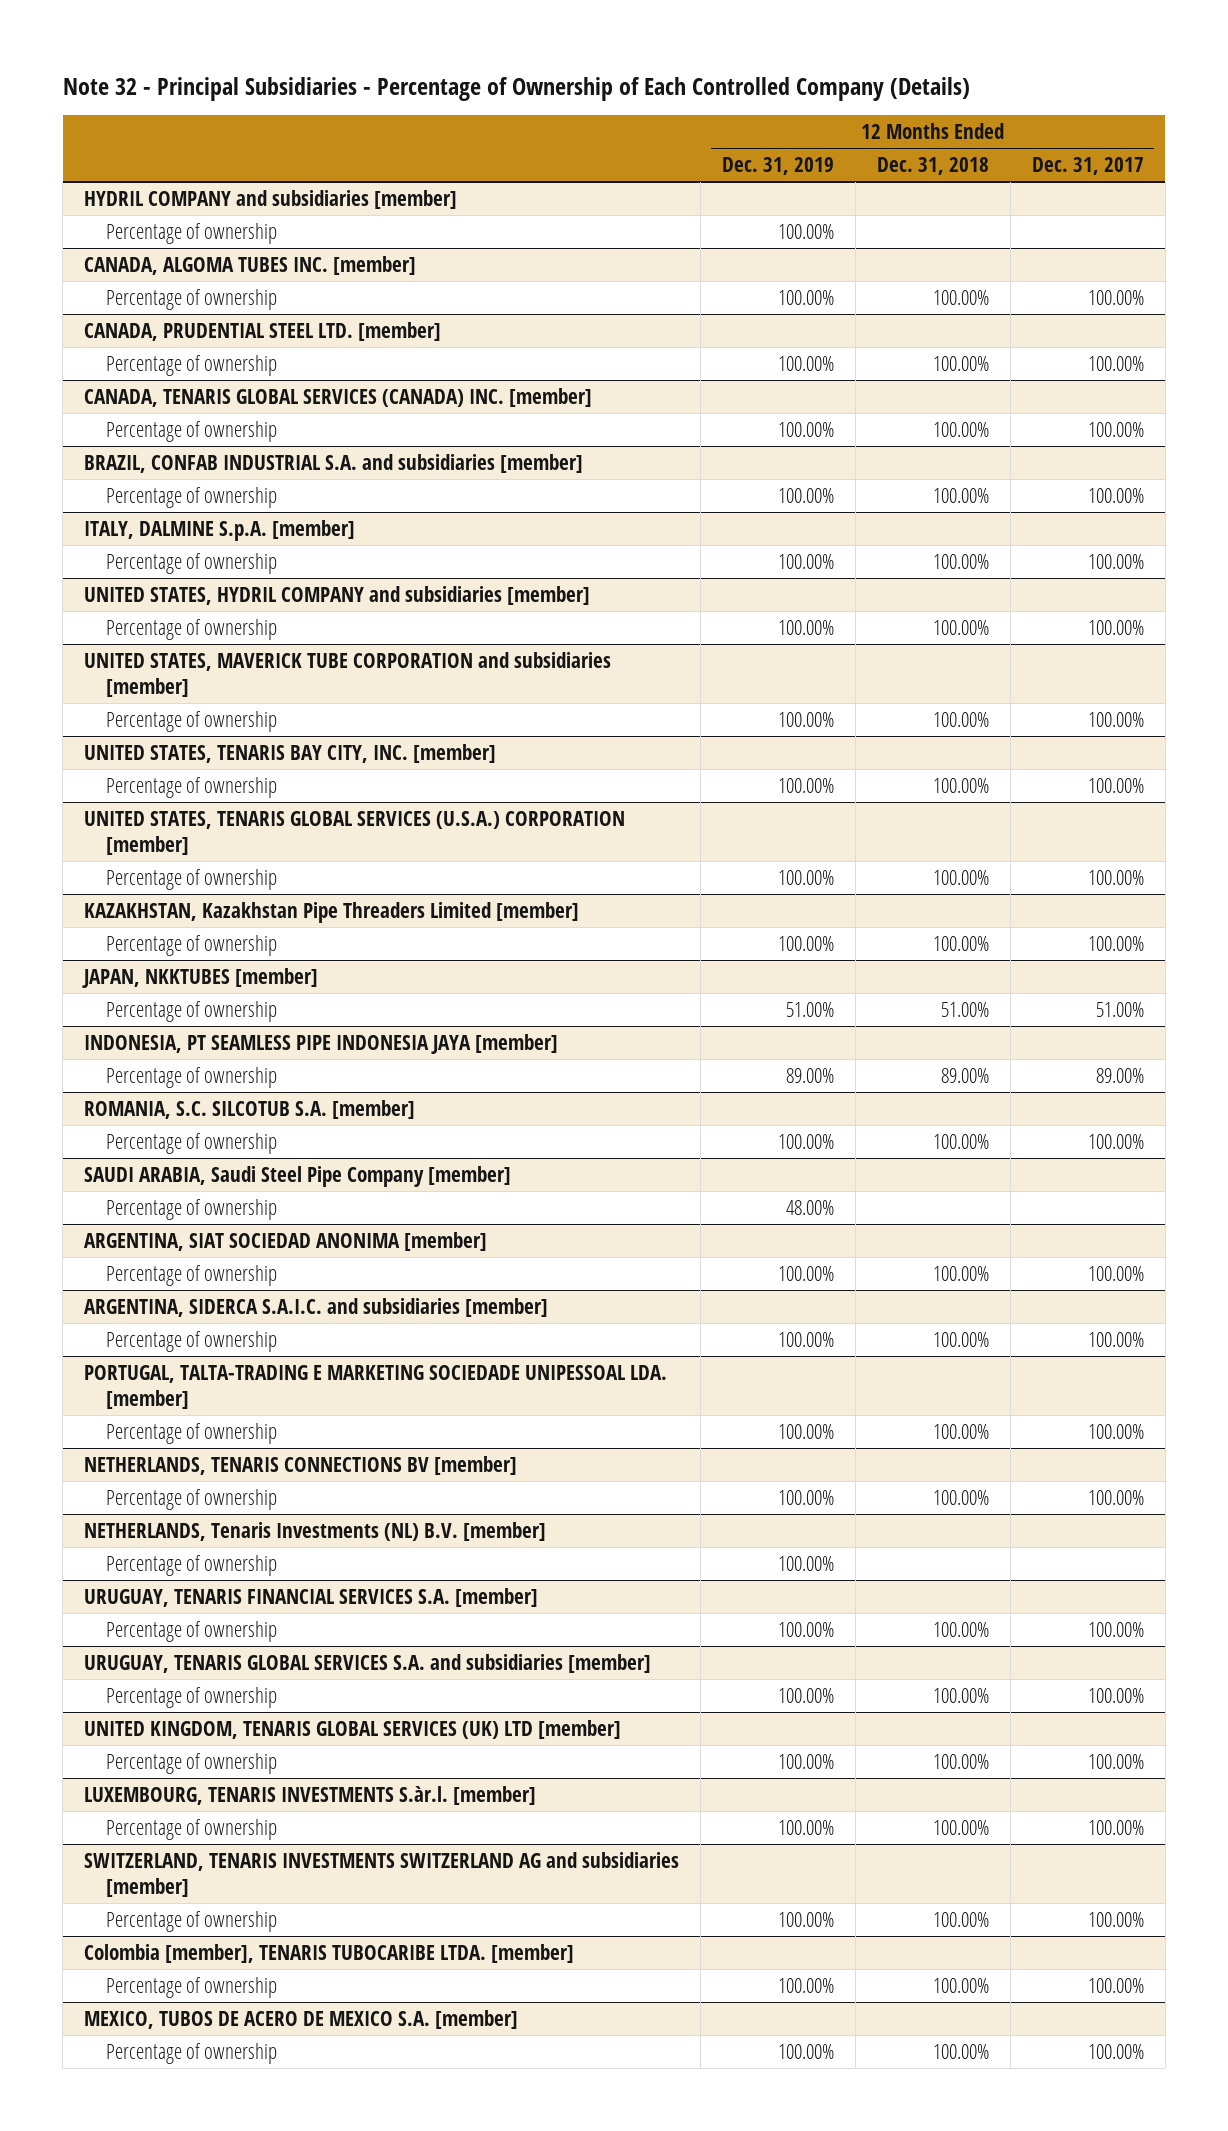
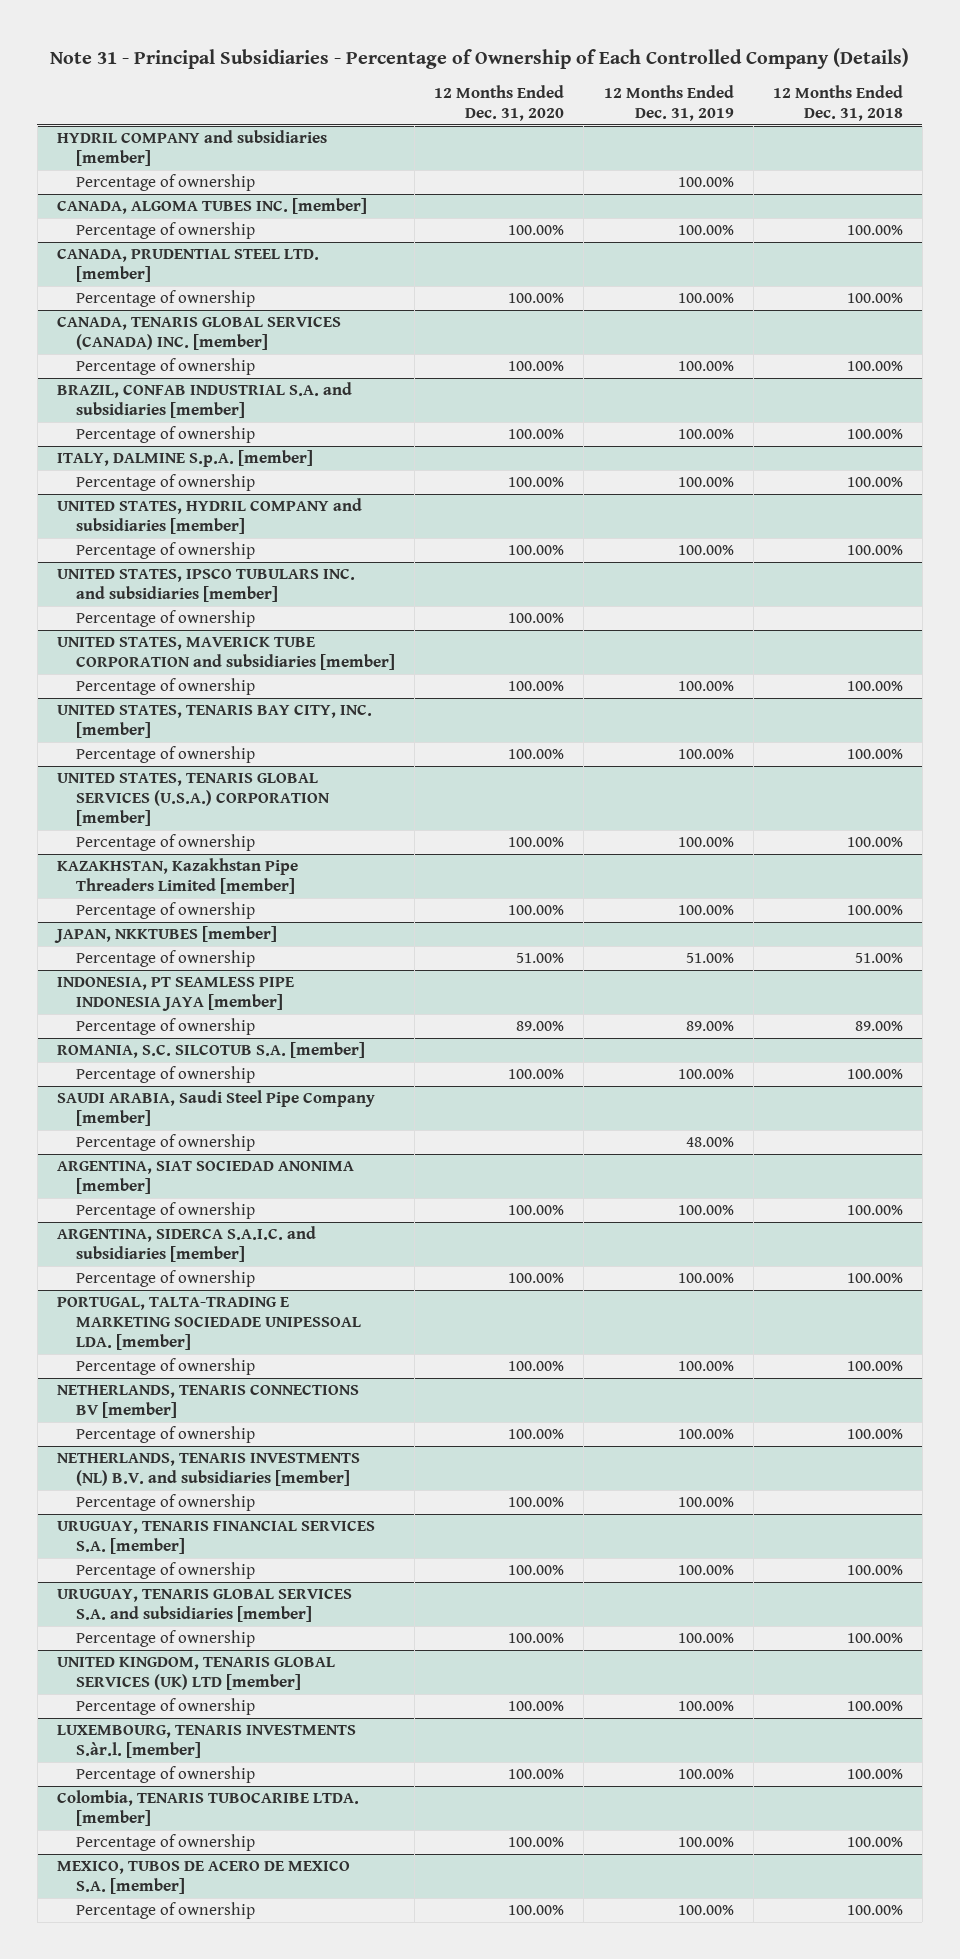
[62,76,970,101] Note 32 - Principal Subsidiaries - Percentage of Ownership of Each Controlled Company (Details) -> [49,47,909,69] Note 31 - Principal Subsidiaries - Percentage of Ownership of Each Controlled Company (Details)
[1031,156,1144,175] Dec. 31, 2017 -> none
none -> [434,85,565,122] 12 Months Ended Dec. 31, 2020
none -> [57,568,356,603] UNITED STATES, IPSCO TUBULARS INC. and subsidiaries [member]
none -> [76,610,256,628] Percentage of ownership
[84,1521,547,1541] NETHERLANDS, Tenaris Investments (NL) B.V. [member] -> [57,1453,361,1487] NETHERLANDS, TENARIS INVESTMENTS (NL) B.V. and subsidiaries [member]
[84,1851,680,1898] SWITZERLAND, TENARIS INVESTMENTS SWITZERLAND AG and subsidiaries [member] -> none
[105,1910,277,1932] Percentage of ownership -> none
[84,1943,575,1963] Colombia [member], TENARIS TUBOCARIBE LTDA. [member] -> [57,1790,360,1827] Colombia, TENARIS TUBOCARIBE LTDA. [member]

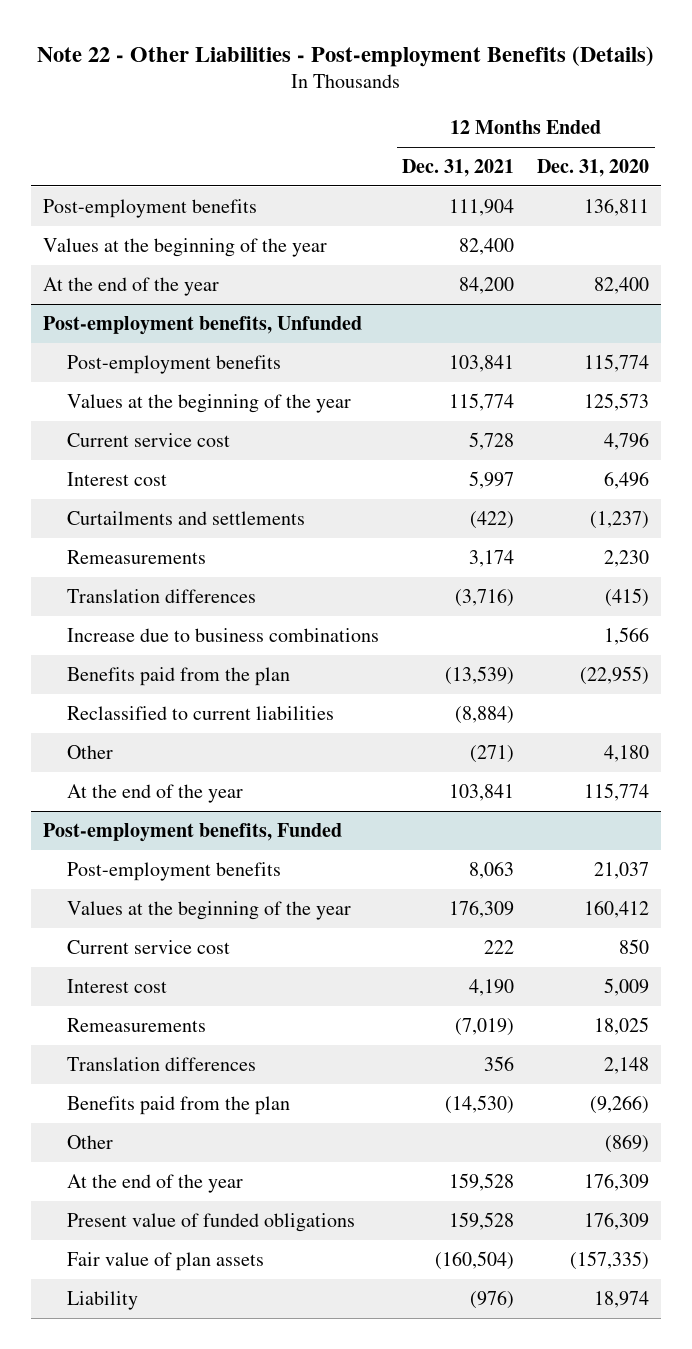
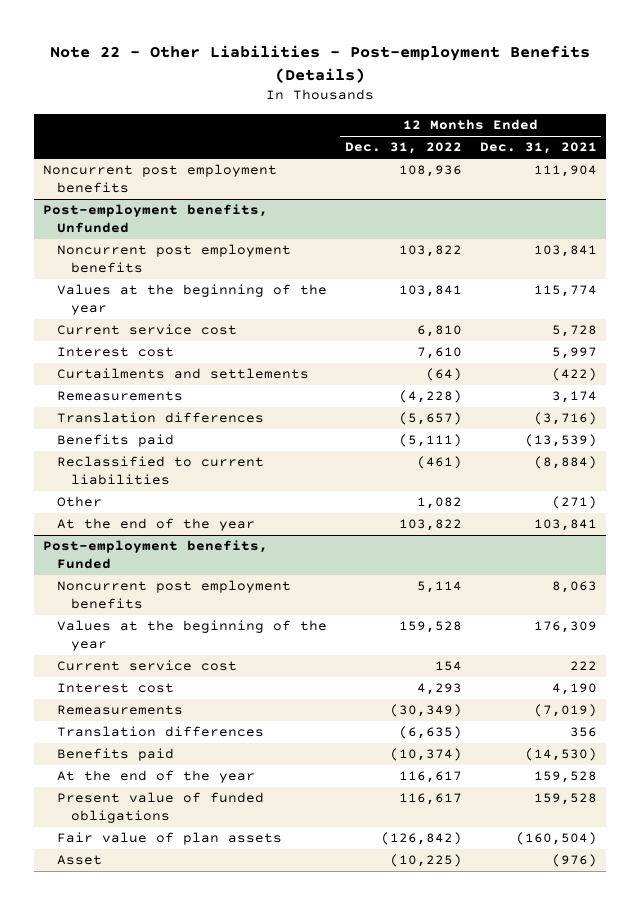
[537,159,650,178] Dec. 31, 2020 -> none
none -> [344,142,462,155] Dec. 31, 2022
[42,237,327,257] Values at the beginning of the year -> none
[42,276,219,296] At the end of the year -> none
[42,198,257,218] Post-employment benefits -> [43,164,278,193] Noncurrent post employment benefits
[67,354,282,374] Post-employment benefits -> [56,244,291,273] Noncurrent post employment benefits
[67,627,380,642] Increase due to business combinations -> none
[67,666,291,686] Benefits paid from the plan -> [56,434,174,448] Benefits paid
[67,861,282,881] Post-employment benefits -> [56,580,291,609] Noncurrent post employment benefits
[67,1134,114,1149] Other -> none
[67,1095,291,1115] Benefits paid from the plan -> [56,748,174,762] Benefits paid
[67,1290,139,1310] Liability -> [56,855,102,866] Asset

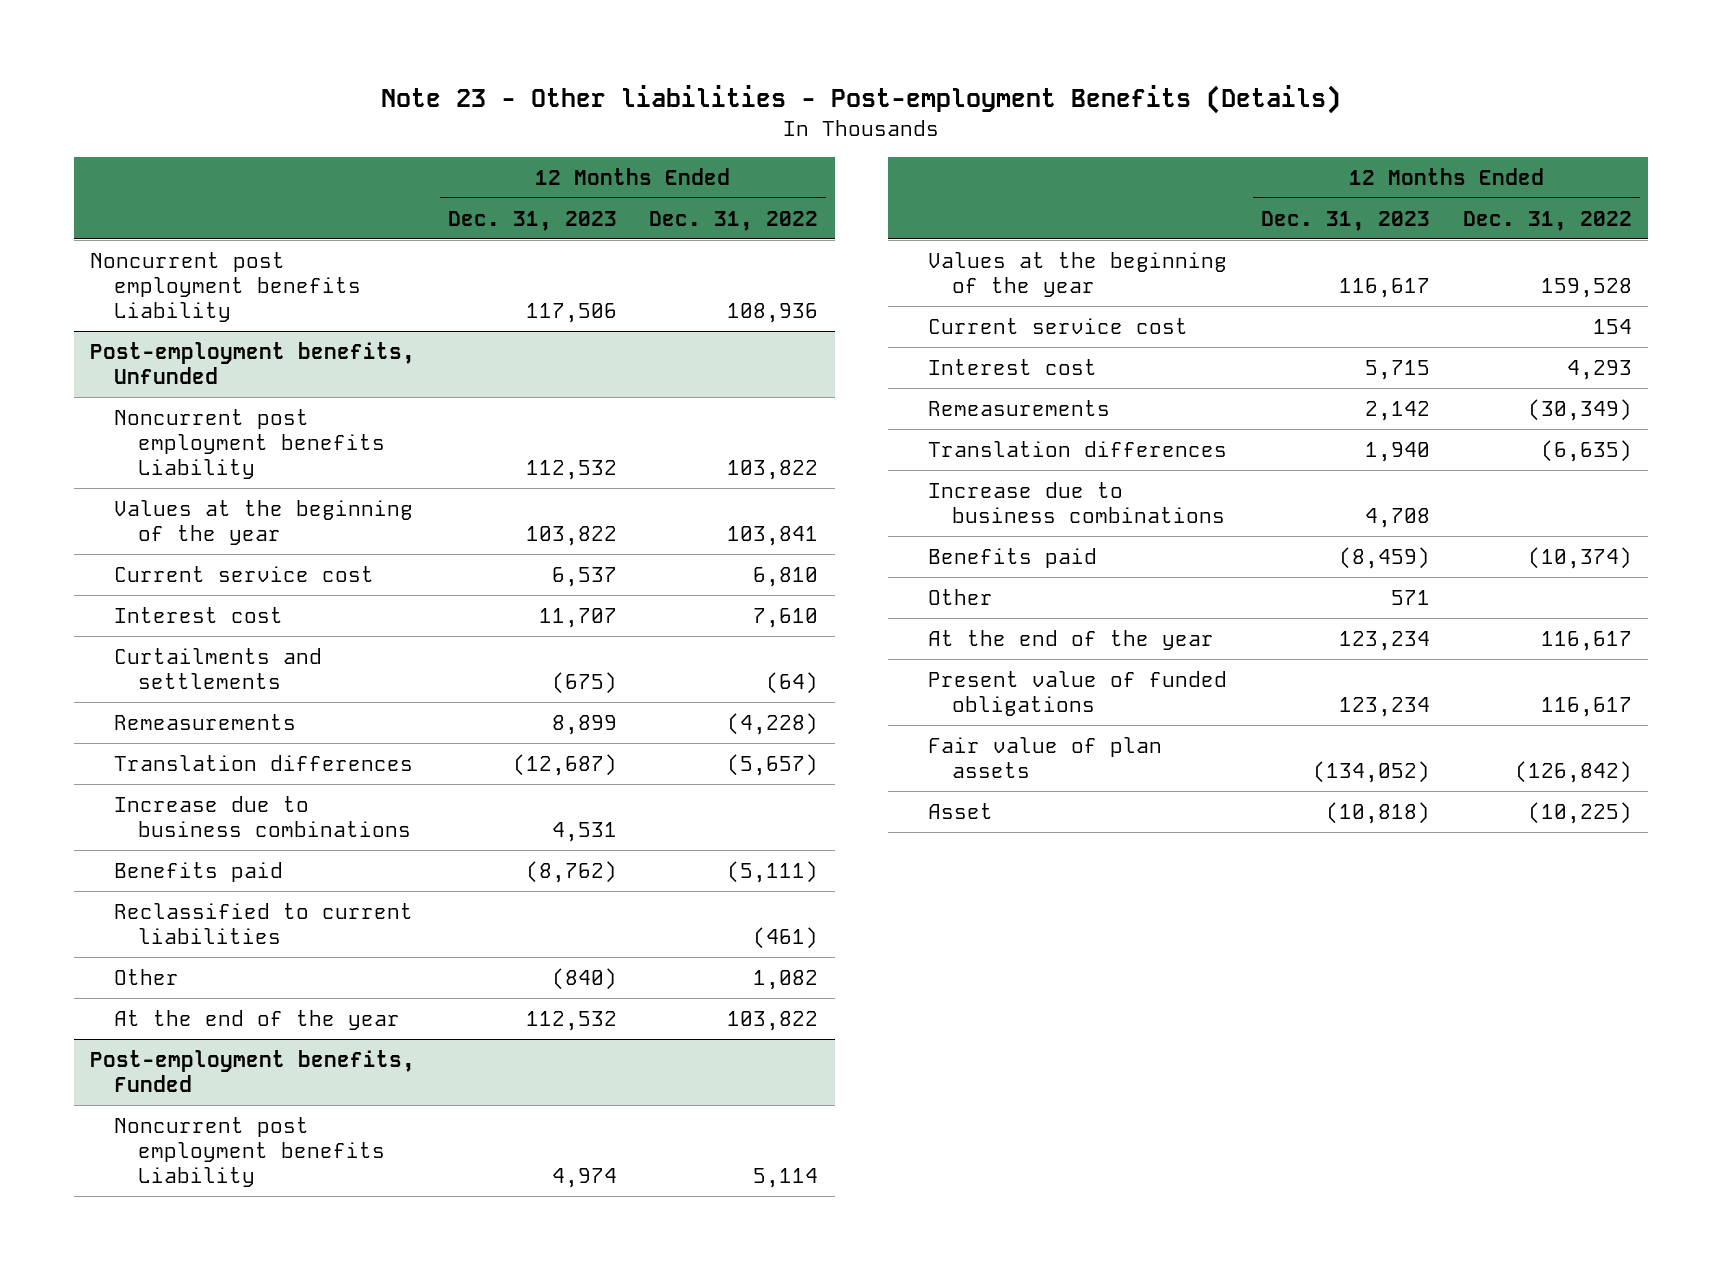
[49,44,590,83] Note 22 - Other Liabilities - Post-employment Benefits (Details) -> [381,85,1342,115] Note 23 - Other liabilities - Post-employment Benefits (Details)
[479,142,597,155] Dec. 31, 2021 -> none
none -> [447,210,617,231] Dec. 31, 2023
[43,164,278,193] Noncurrent post employment benefits -> [90,251,362,323] Noncurrent post employment benefits Liability
[56,244,291,273] Noncurrent post employment benefits -> [114,408,386,480] Noncurrent post employment benefits Liability
none -> [114,795,412,838] Increase due to business combinations
[56,580,291,609] Noncurrent post employment benefits -> [114,1116,386,1188] Noncurrent post employment benefits Liability
none -> [927,481,1225,524] Increase due to business combinations
none -> [927,588,993,605] Other

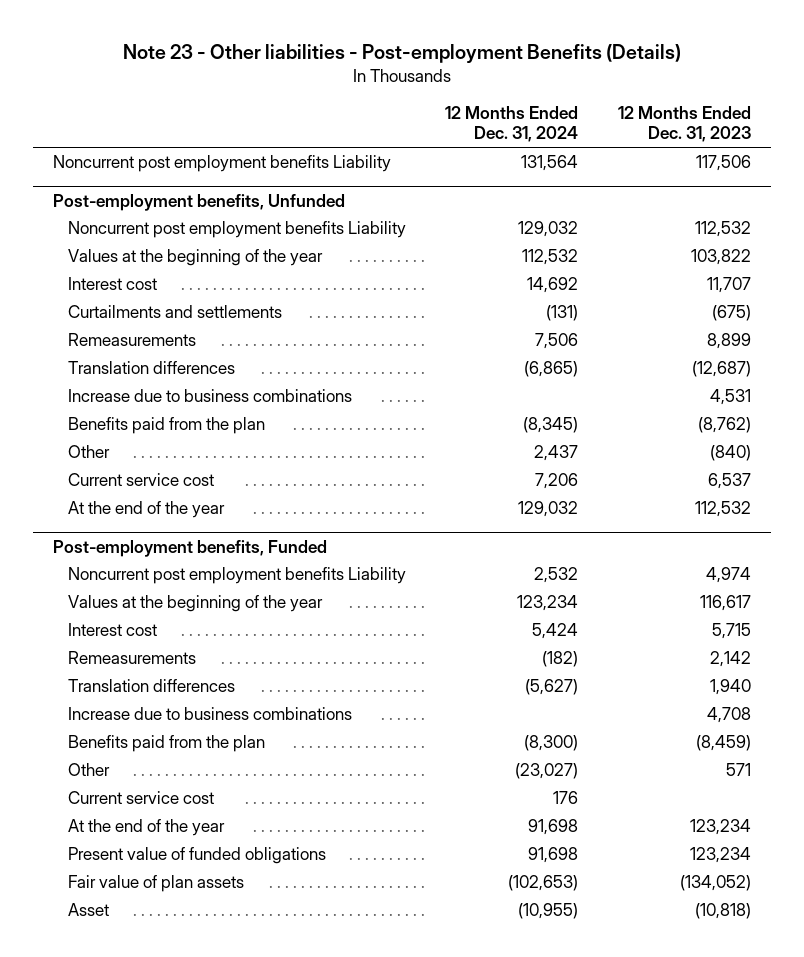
[649,210,819,231] Dec. 31, 2022 -> none
none -> [445,105,579,143] 12 Months Ended Dec. 31, 2024
[114,902,414,945] Reclassified to current liabilities -> none
[114,861,284,882] Benefits paid -> [67,417,265,435] Benefits paid from the plan
[114,565,375,582] Current service cost -> [67,473,214,487] Current service cost
[927,547,1097,568] Benefits paid -> [67,735,265,753] Benefits paid from the plan
[927,317,1188,334] Current service cost -> [67,791,214,805] Current service cost

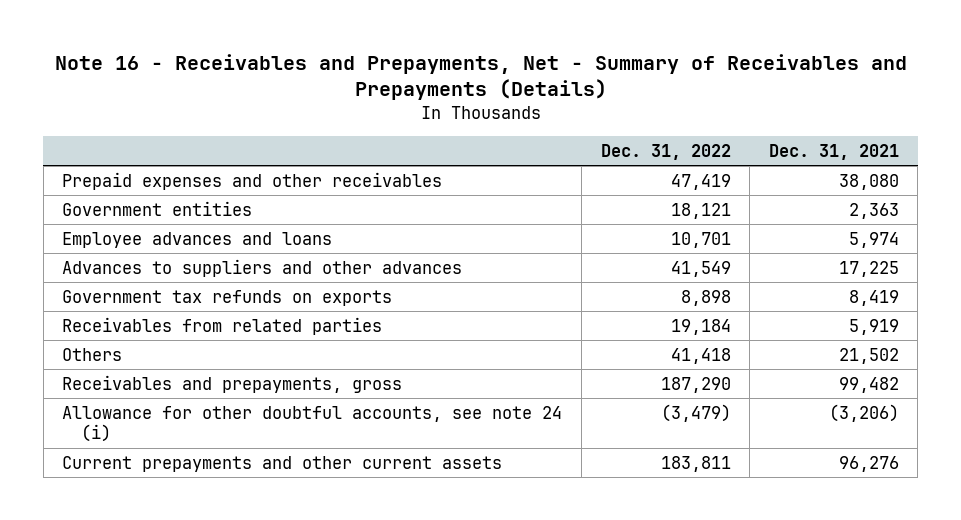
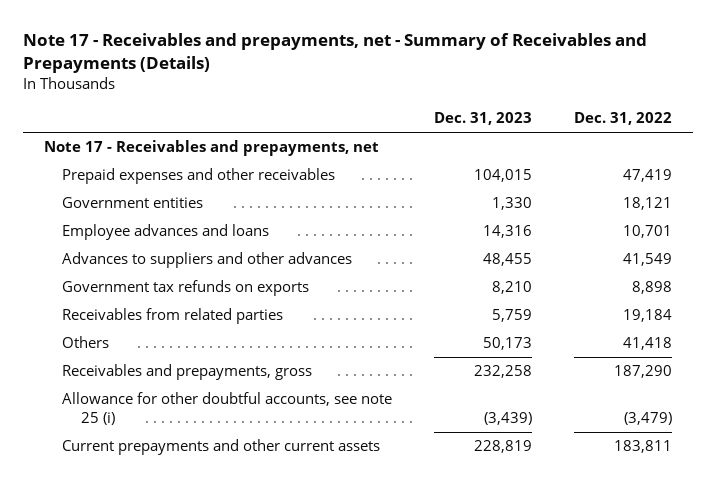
[54,53,907,101] Note 16 - Receivables and Prepayments, Net - Summary of Receivables and Prepayments (Details) -> [23,33,648,74] Note 17 - Receivables and prepayments, net - Summary of Receivables and Prepayments (Details)
[768,143,899,160] Dec. 31, 2021 -> none
none -> [434,112,533,126] Dec. 31, 2023
none -> [43,140,379,157] Note 17 - Receivables and prepayments, net
[62,405,563,443] Allowance for other doubtful accounts, see note 24 (i) -> [62,392,393,426] Allowance for other doubtful accounts, see note 25 (i)

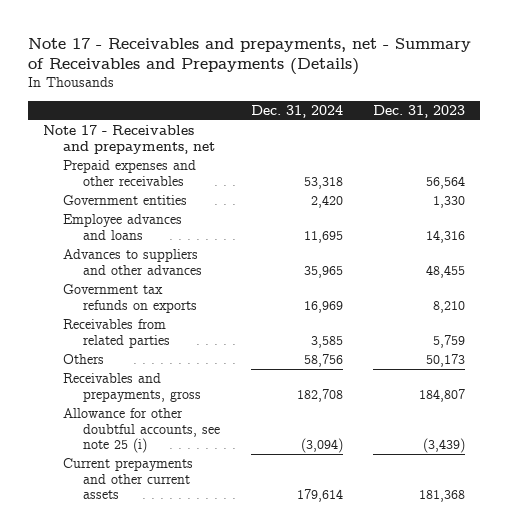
[573,112,672,126] Dec. 31, 2022 -> none
none -> [250,104,343,118] Dec. 31, 2024
[474,169,533,183] 104,015 -> [425,175,465,189] 56,564
[474,365,533,379] 232,258 -> [418,388,465,402] 184,807
[474,440,533,454] 228,819 -> [418,489,465,502] 181,368

